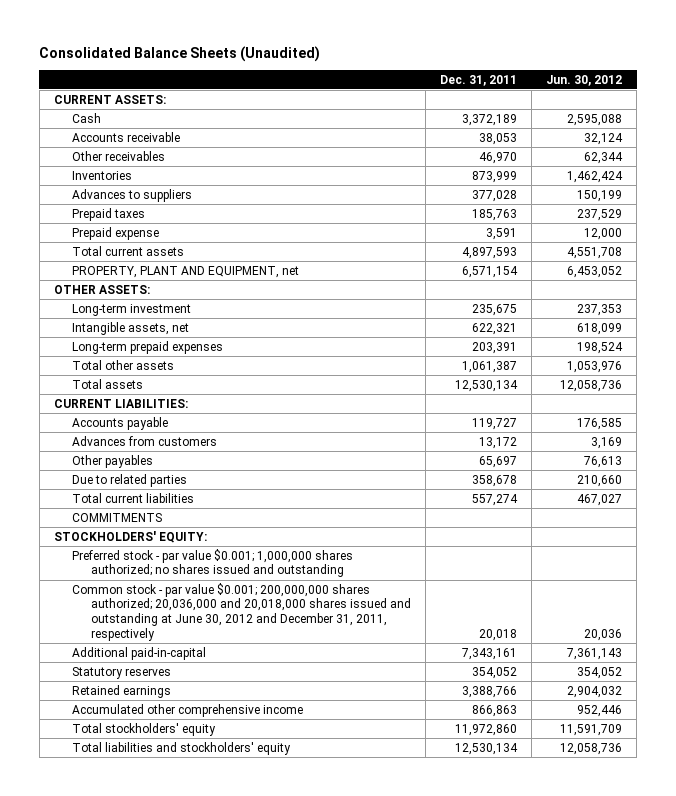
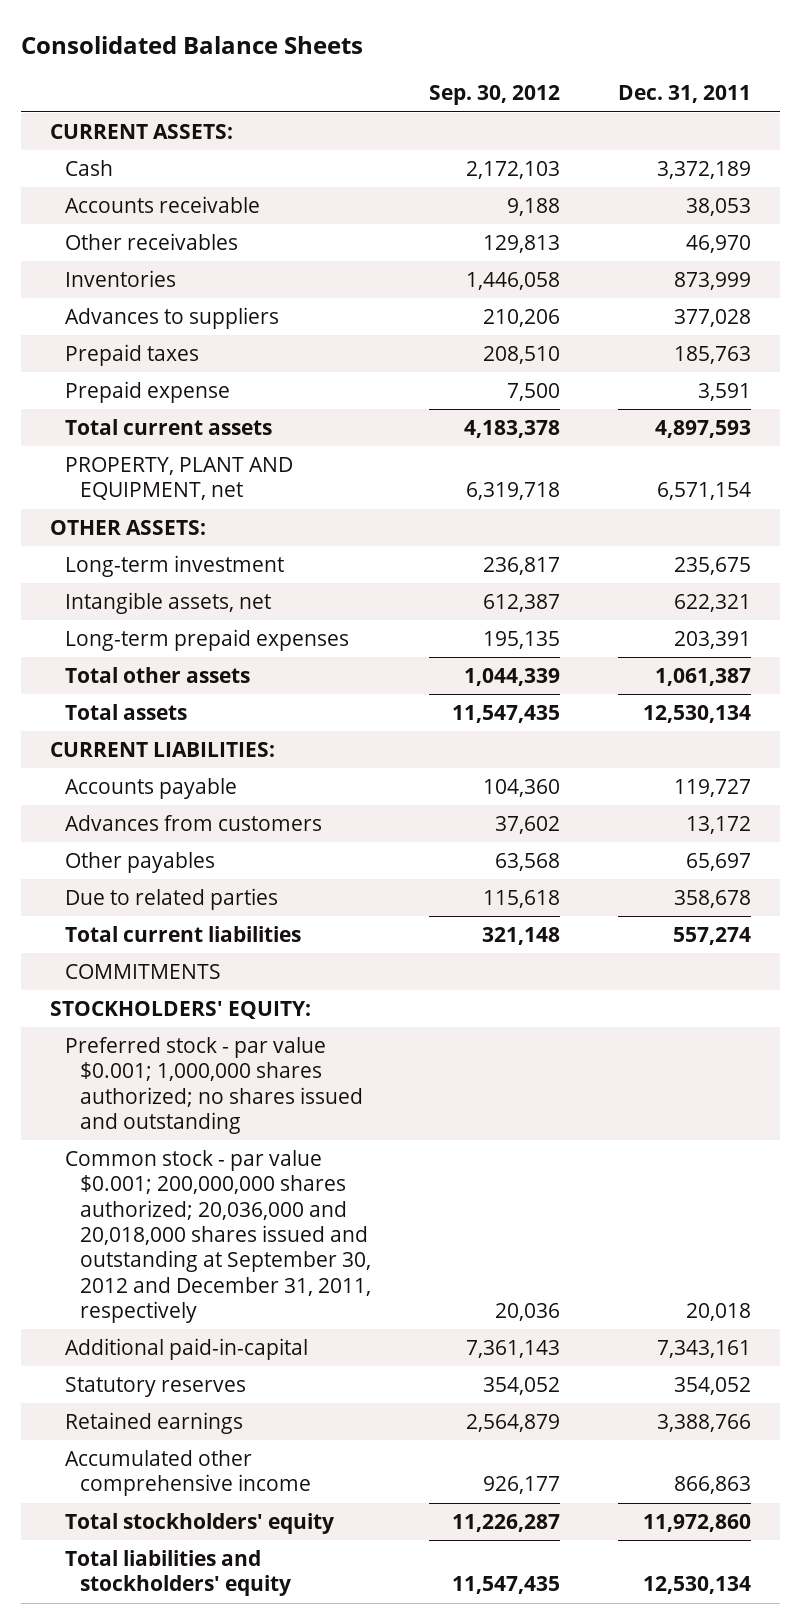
[39,46,321,63] Consolidated Balance Sheets (Unaudited) -> [21,35,364,54] Consolidated Balance Sheets
[546,74,623,86] Jun. 30, 2012 -> none
none -> [429,85,561,106] Sep. 30, 2012
[72,582,411,642] Common stock - par value $0.001; 200,000,000 shares authorized; 20,036,000 and 20,018,000 shares issued and outstanding at June 30, 2012 and December 31, 2011, respectively -> [65,1150,372,1324] Common stock - par value $0.001; 200,000,000 shares authorized; 20,036,000 and 20,018,000 shares issued and outstanding at September 30, 2012 and December 31, 2011, respectively

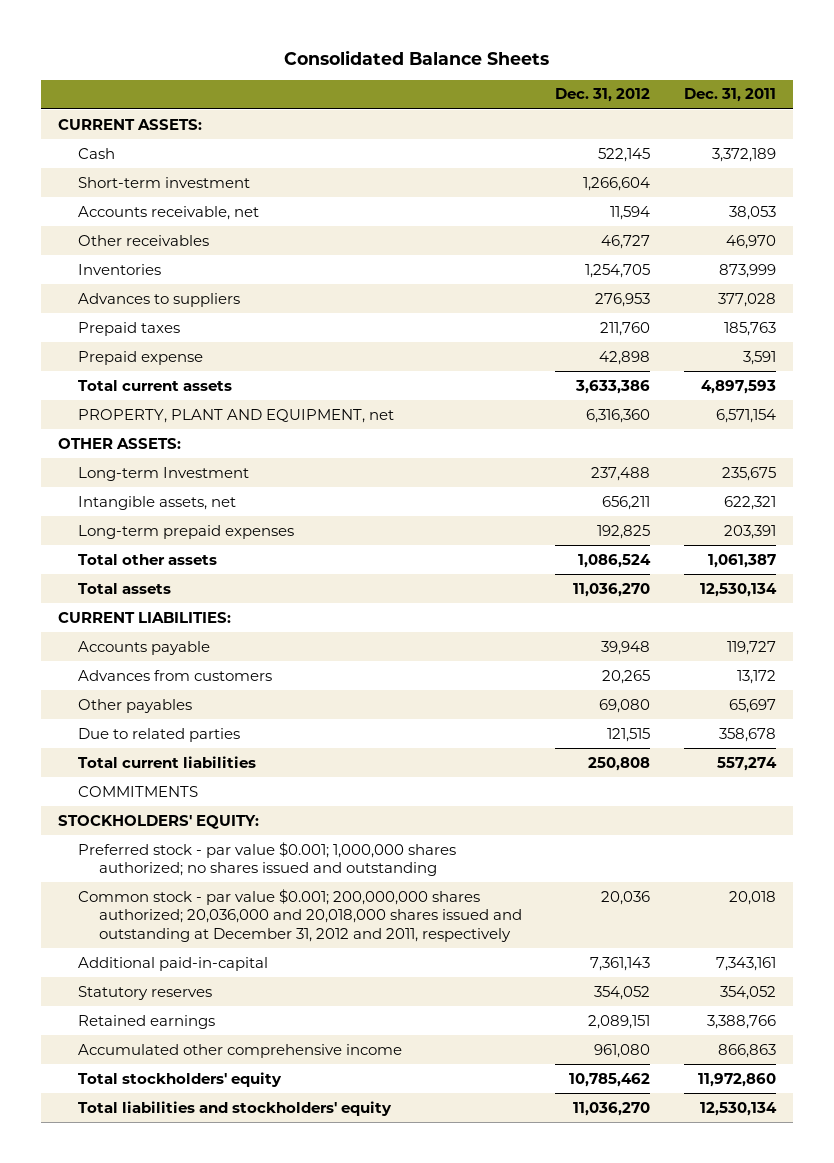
[429,85,561,106] Sep. 30, 2012 -> none
none -> [555,88,651,103] Dec. 31, 2012
none -> [78,176,251,188] Short-term investment
[65,196,261,214] Accounts receivable -> [78,205,260,220] Accounts receivable, net
[65,555,285,578] Long-term investment -> [78,466,250,481] Long-term Investment
[65,1150,372,1324] Common stock - par value $0.001; 200,000,000 shares authorized; 20,036,000 and 20,018,000 shares issued and outstanding at September 30, 2012 and December 31, 2011, respectively -> [78,888,522,942] Common stock - par value $0.001; 200,000,000 shares authorized; 20,036,000 and 20,018,000 shares issued and outstanding at December 31, 2012 and 2011, respectively

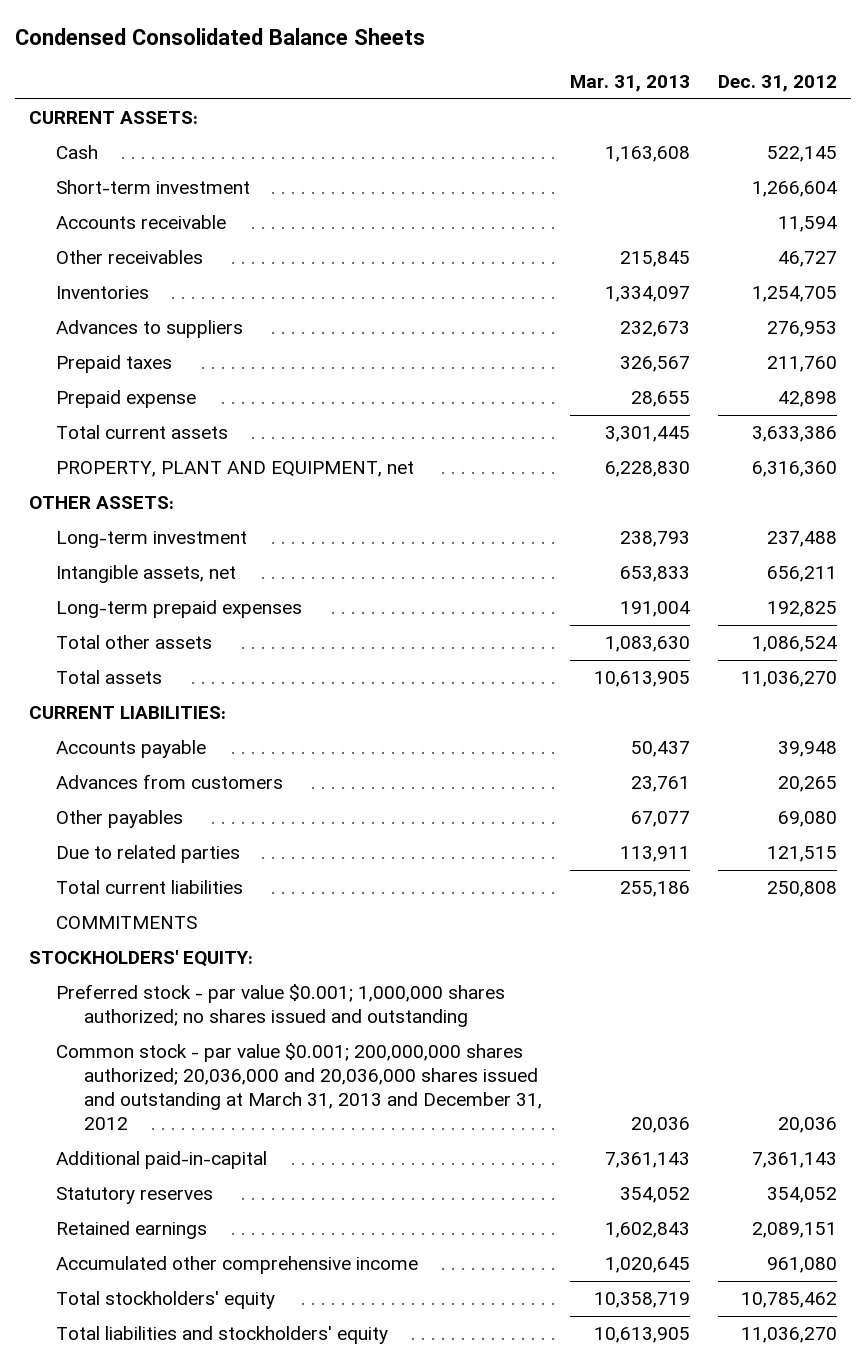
[284,49,550,65] Consolidated Balance Sheets -> [15,27,426,45] Condensed Consolidated Balance Sheets
[684,88,777,103] Dec. 31, 2011 -> none
none -> [569,74,690,92] Mar. 31, 2013
[78,205,260,220] Accounts receivable, net -> [56,215,227,230] Accounts receivable
[78,466,250,481] Long-term Investment -> [56,531,248,549] Long-term investment
[78,888,522,942] Common stock - par value $0.001; 200,000,000 shares authorized; 20,036,000 and 20,018,000 shares issued and outstanding at December 31, 2012 and 2011, respectively -> [56,1043,542,1130] Common stock - par value $0.001; 200,000,000 shares authorized; 20,036,000 and 20,036,000 shares issued and outstanding at March 31, 2013 and December 31, 2012

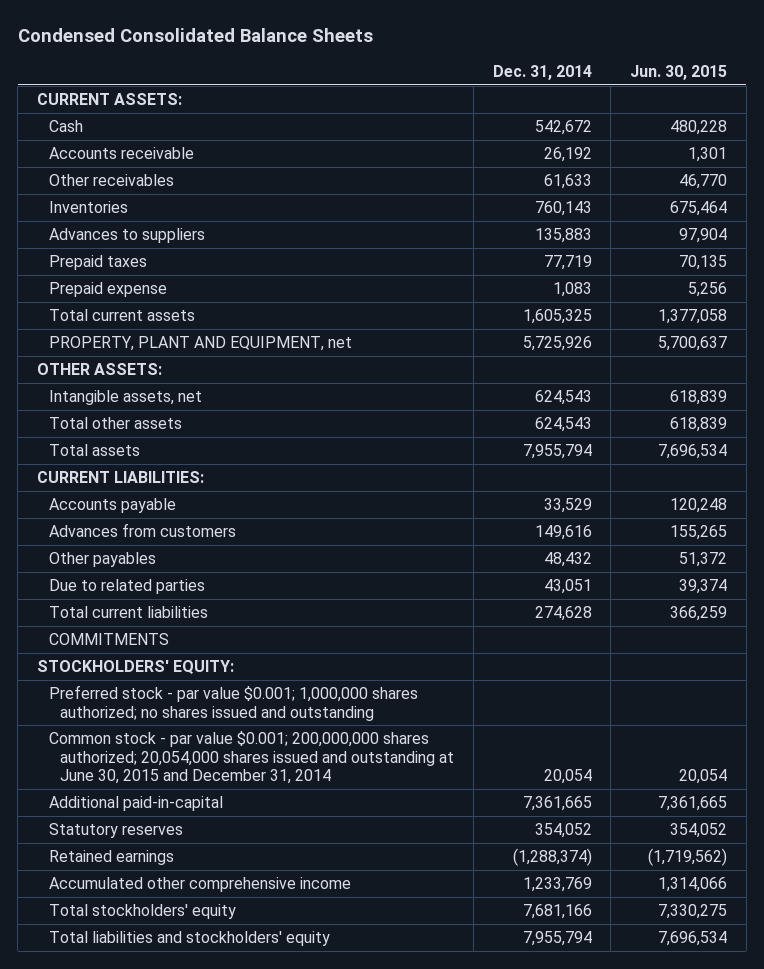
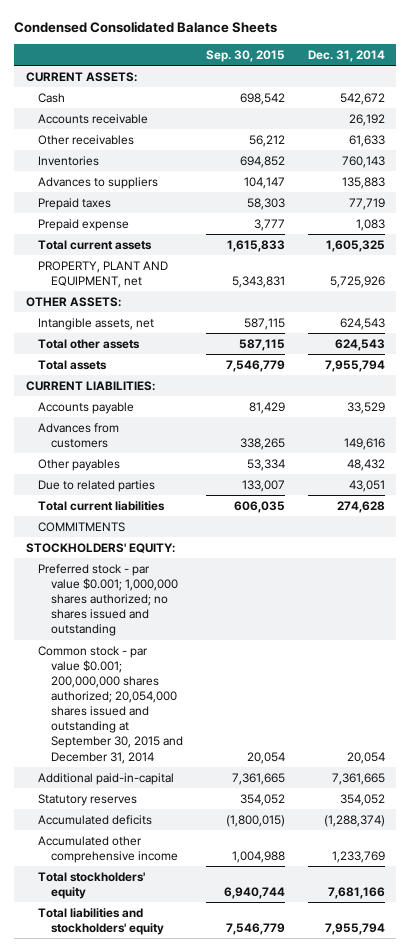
[630,65,728,81] Jun. 30, 2015 -> none
none -> [206,50,286,63] Sep. 30, 2015
[48,730,455,785] Common stock - par value $0.001; 200,000,000 shares authorized; 20,054,000 shares issued and outstanding at June 30, 2015 and December 31, 2014 -> [38,645,184,764] Common stock - par value $0.001; 200,000,000 shares authorized; 20,054,000 shares issued and outstanding at September 30, 2015 and December 31, 2014
[48,849,174,865] Retained earnings -> [38,814,153,825] Accumulated deficits

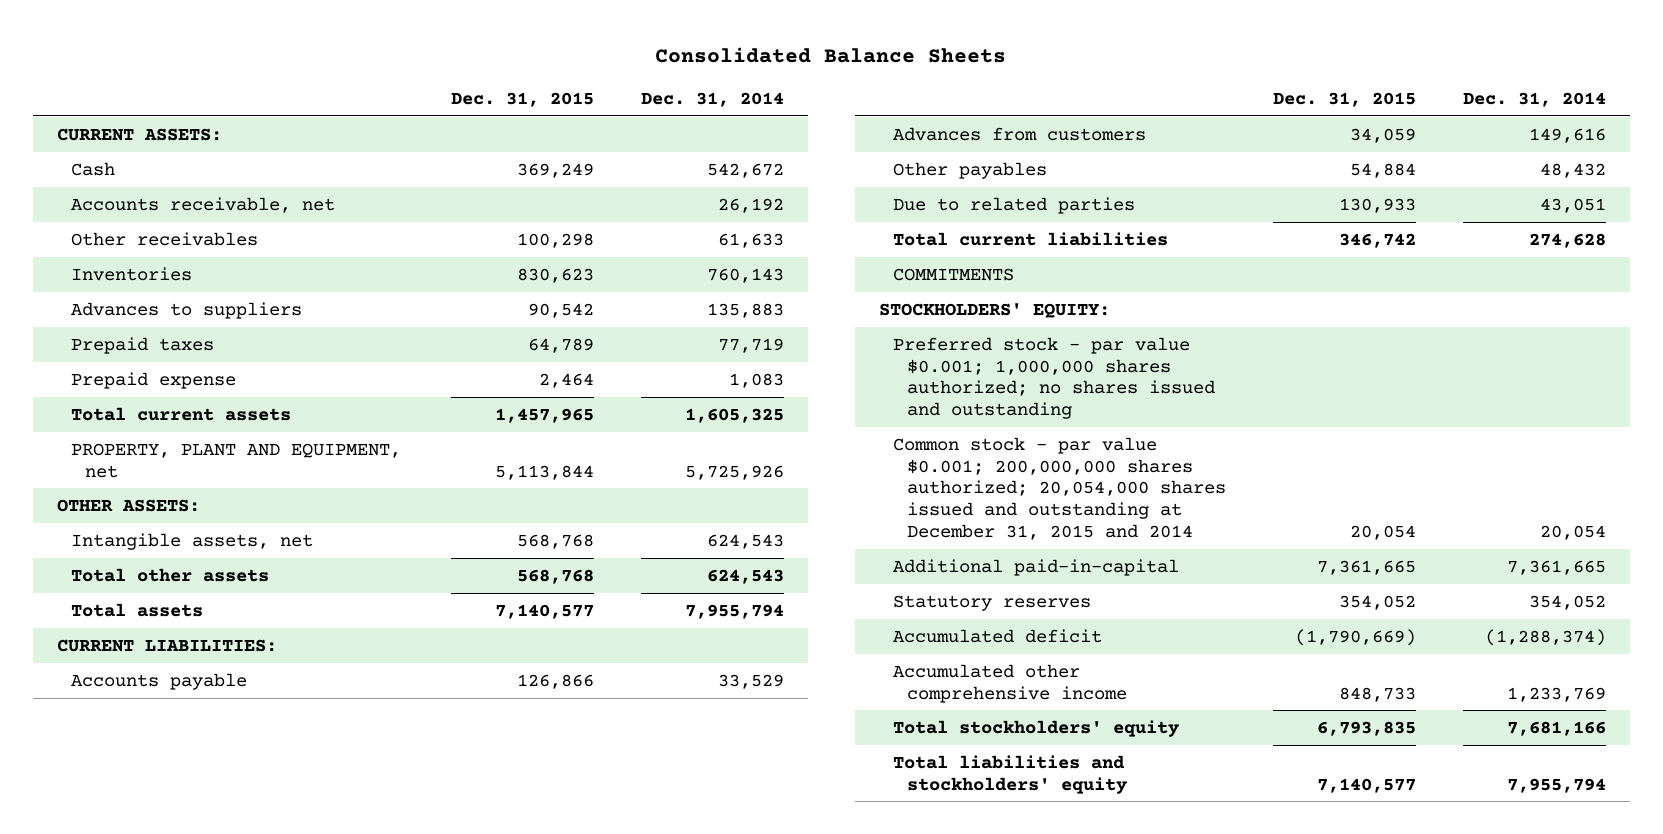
[14,21,278,34] Condensed Consolidated Balance Sheets -> [655,47,1007,64] Consolidated Balance Sheets
[206,50,286,63] Sep. 30, 2015 -> none
none -> [451,91,595,107] Dec. 31, 2015
[38,113,149,124] Accounts receivable -> [70,196,335,213] Accounts receivable, net
[38,645,184,764] Common stock - par value $0.001; 200,000,000 shares authorized; 20,054,000 shares issued and outstanding at September 30, 2015 and December 31, 2014 -> [892,436,1226,541] Common stock - par value $0.001; 200,000,000 shares authorized; 20,054,000 shares issued and outstanding at December 31, 2015 and 2014
[38,814,153,825] Accumulated deficits -> [892,628,1102,643] Accumulated deficit

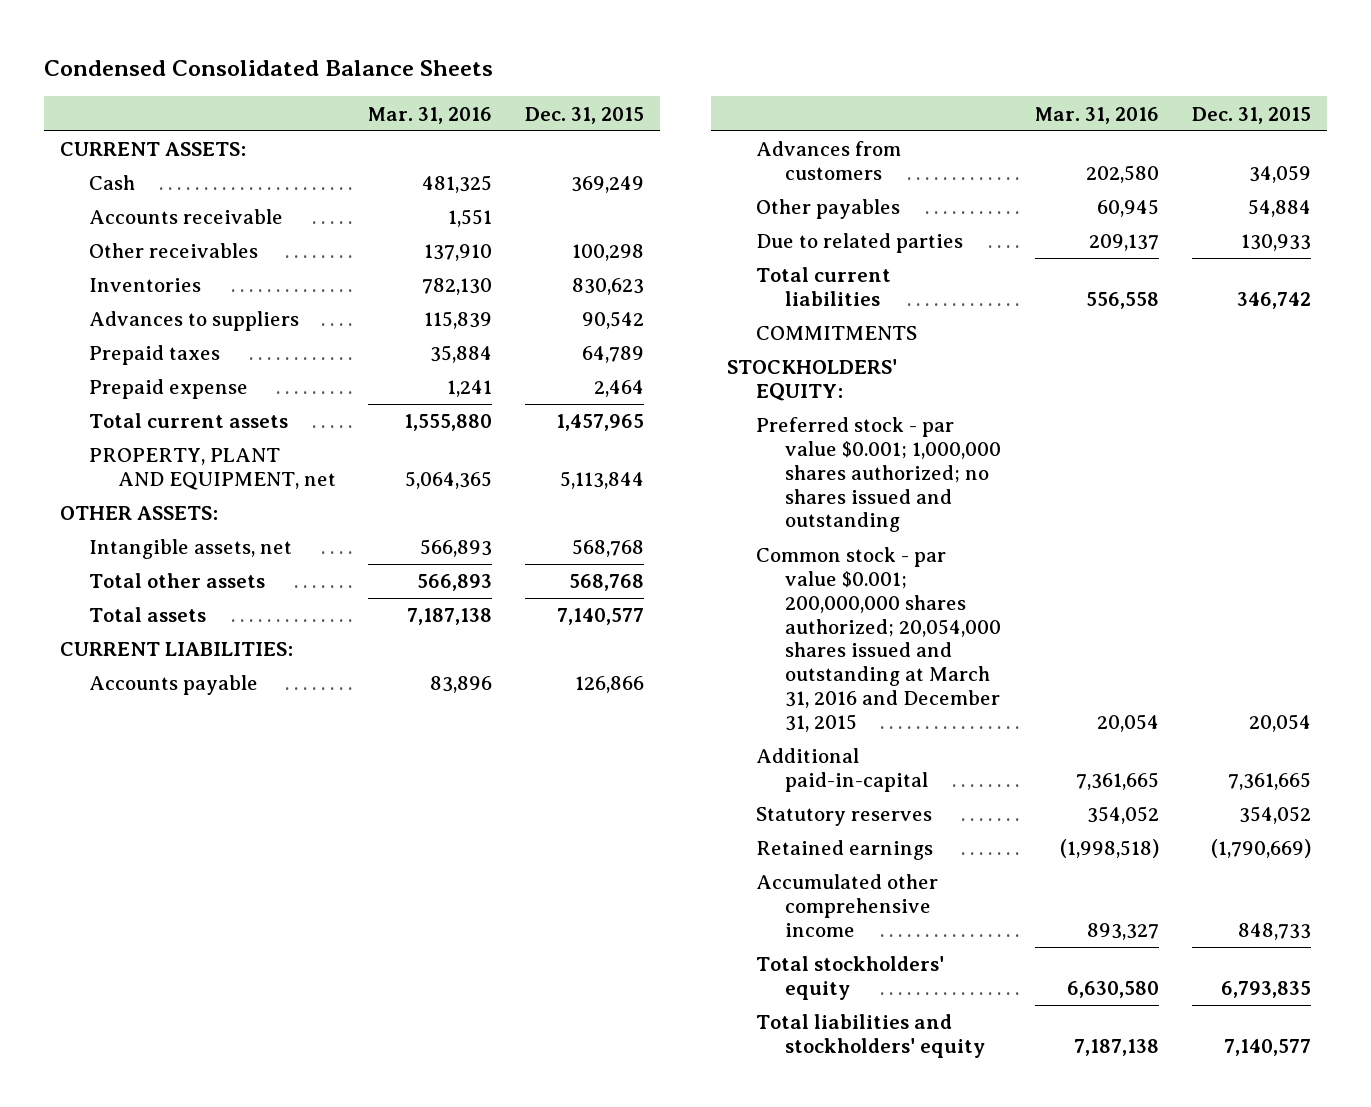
[655,47,1007,64] Consolidated Balance Sheets -> [43,59,493,76] Condensed Consolidated Balance Sheets
[641,91,785,107] Dec. 31, 2014 -> none
none -> [368,106,493,124] Mar. 31, 2016
[70,196,335,213] Accounts receivable, net -> [88,209,283,225] Accounts receivable
[892,436,1226,541] Common stock - par value $0.001; 200,000,000 shares authorized; 20,054,000 shares issued and outstanding at December 31, 2015 and 2014 -> [756,547,1001,732] Common stock - par value $0.001; 200,000,000 shares authorized; 20,054,000 shares issued and outstanding at March 31, 2016 and December 31, 2015
[892,628,1102,643] Accumulated deficit -> [756,840,934,861] Retained earnings

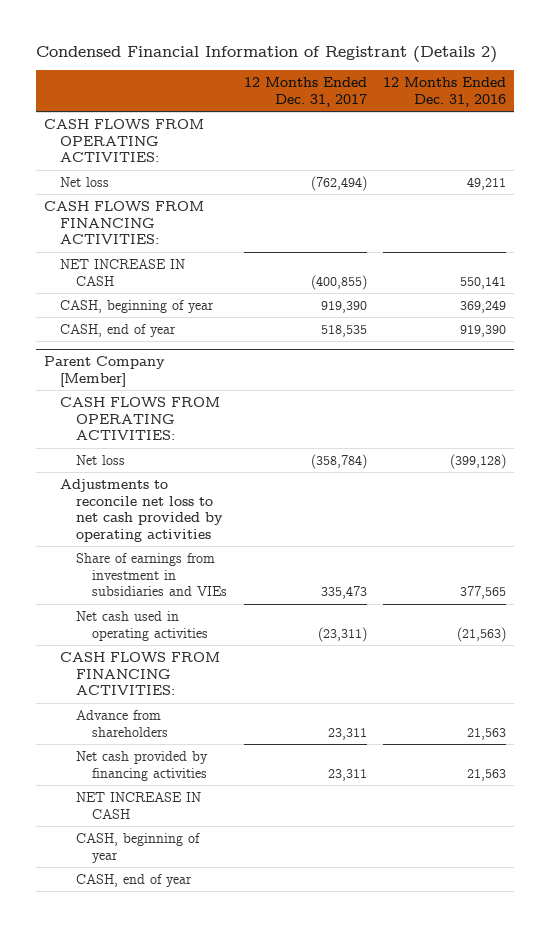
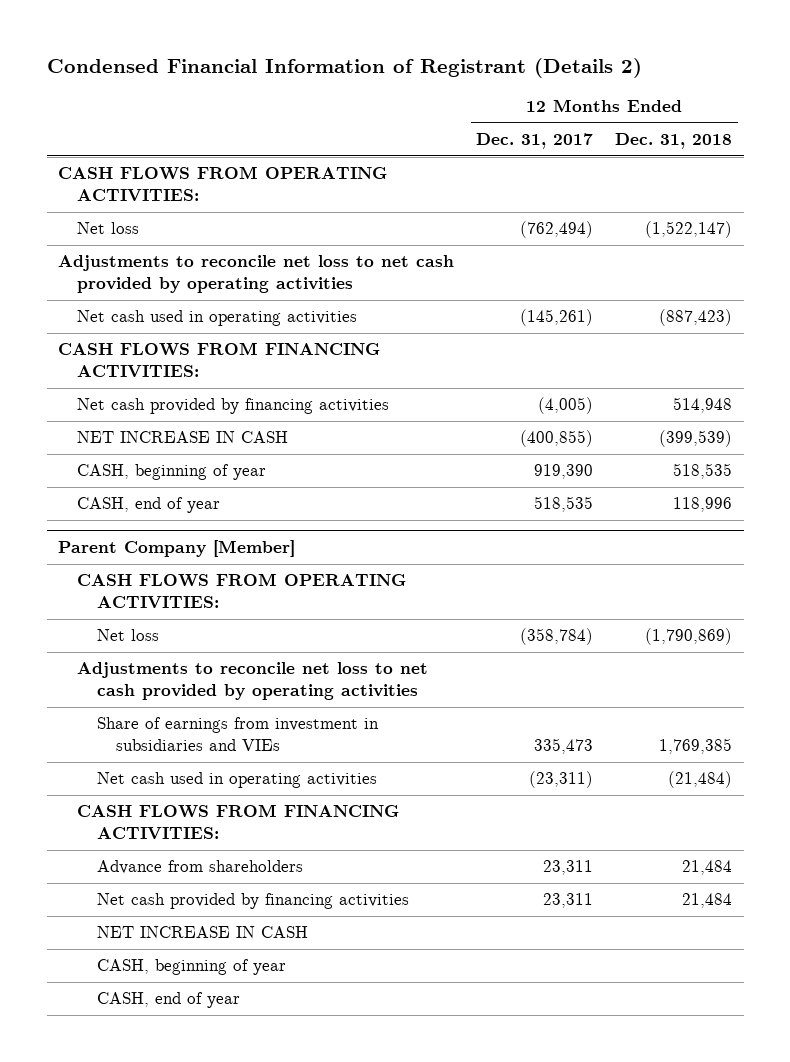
[382,77,506,107] 12 Months Ended Dec. 31, 2016 -> none
none -> [615,133,733,150] Dec. 31, 2018
none -> [58,255,455,293] Adjustments to reconcile net loss to net cash provided by operating activities
none -> [77,310,358,327] Net cash used in operating activities
none -> [77,398,390,415] Net cash provided by financing activities

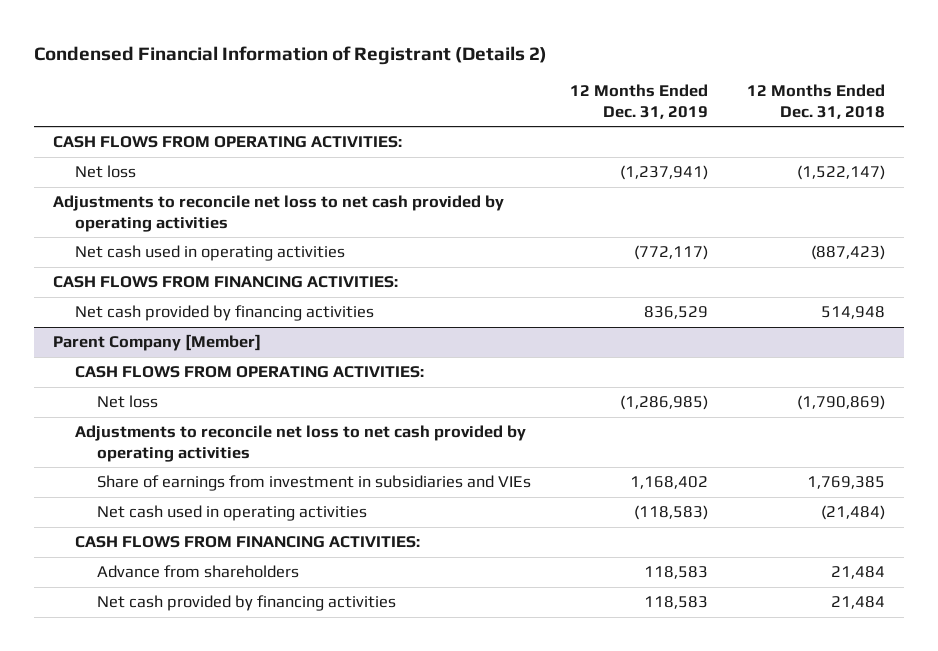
[476,133,594,150] Dec. 31, 2017 -> none
none -> [569,84,708,119] 12 Months Ended Dec. 31, 2019
[77,431,289,444] NET INCREASE IN CASH -> none
[77,464,267,481] CASH, beginning of year -> none
[77,497,221,514] CASH, end of year -> none
[96,926,308,939] NET INCREASE IN CASH -> none
[96,959,286,976] CASH, beginning of year -> none
[96,992,240,1009] CASH, end of year -> none

